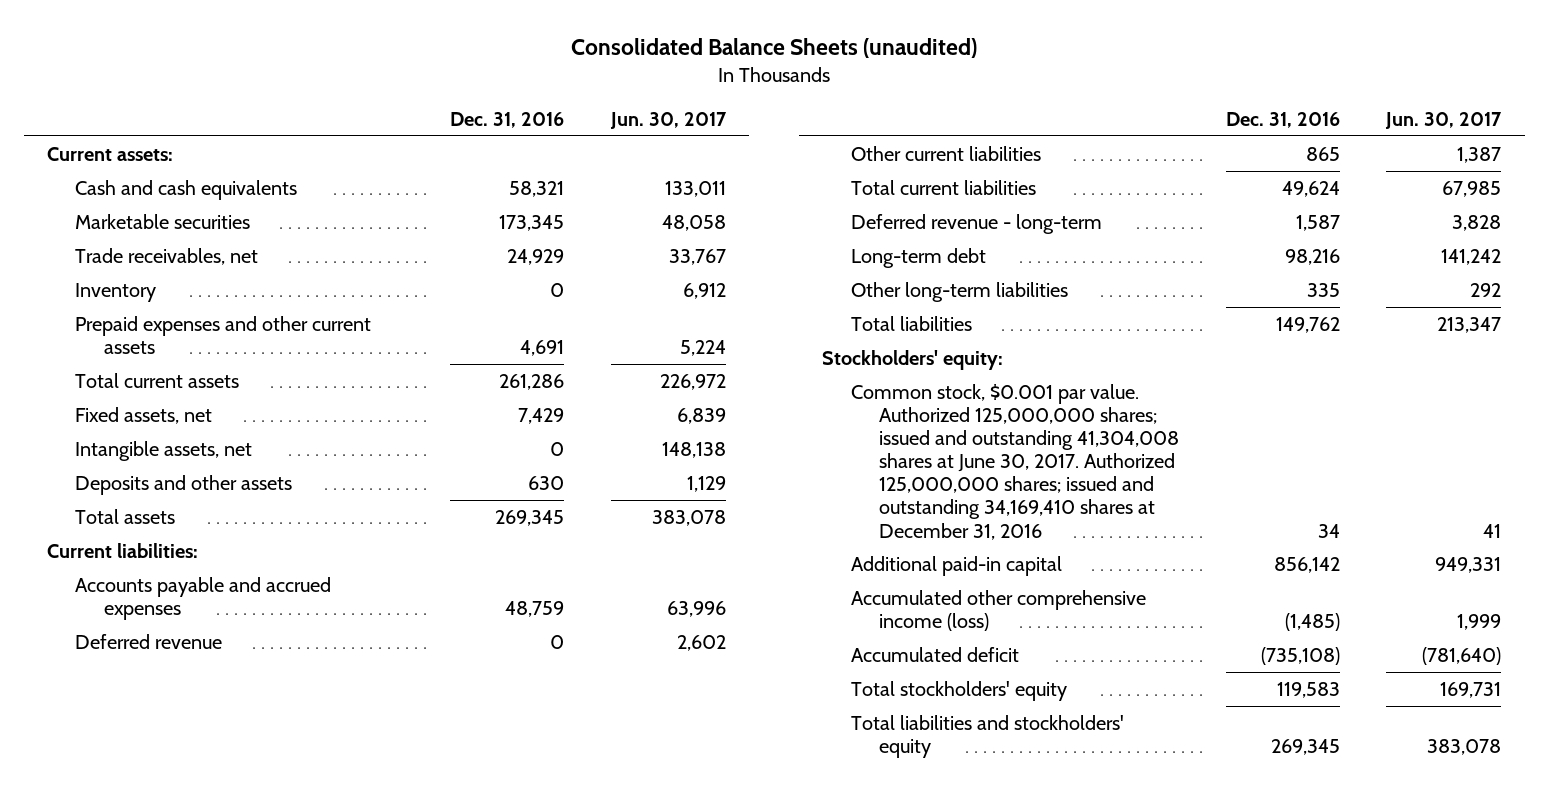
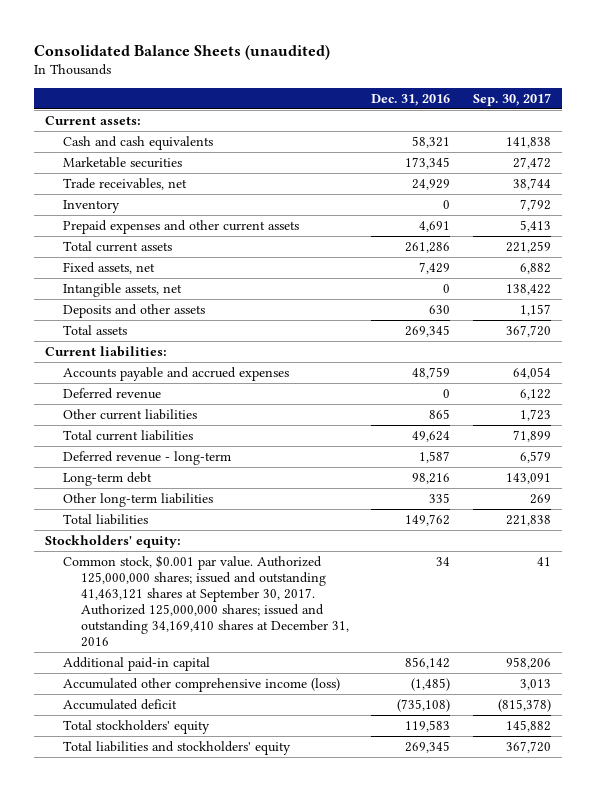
[609,112,727,130] Jun. 30, 2017 -> none
none -> [472,92,551,106] Sep. 30, 2017
[850,383,1180,540] Common stock, $0.001 par value. Authorized 125,000,000 shares; issued and outstanding 41,304,008 shares at June 30, 2017. Authorized 125,000,000 shares; issued and outstanding 34,169,410 shares at December 31, 2016 -> [63,554,349,648] Common stock, $0.001 par value. Authorized 125,000,000 shares; issued and outstanding 41,463,121 shares at September 30, 2017. Authorized 125,000,000 shares; issued and outstanding 34,169,410 shares at December 31, 2016

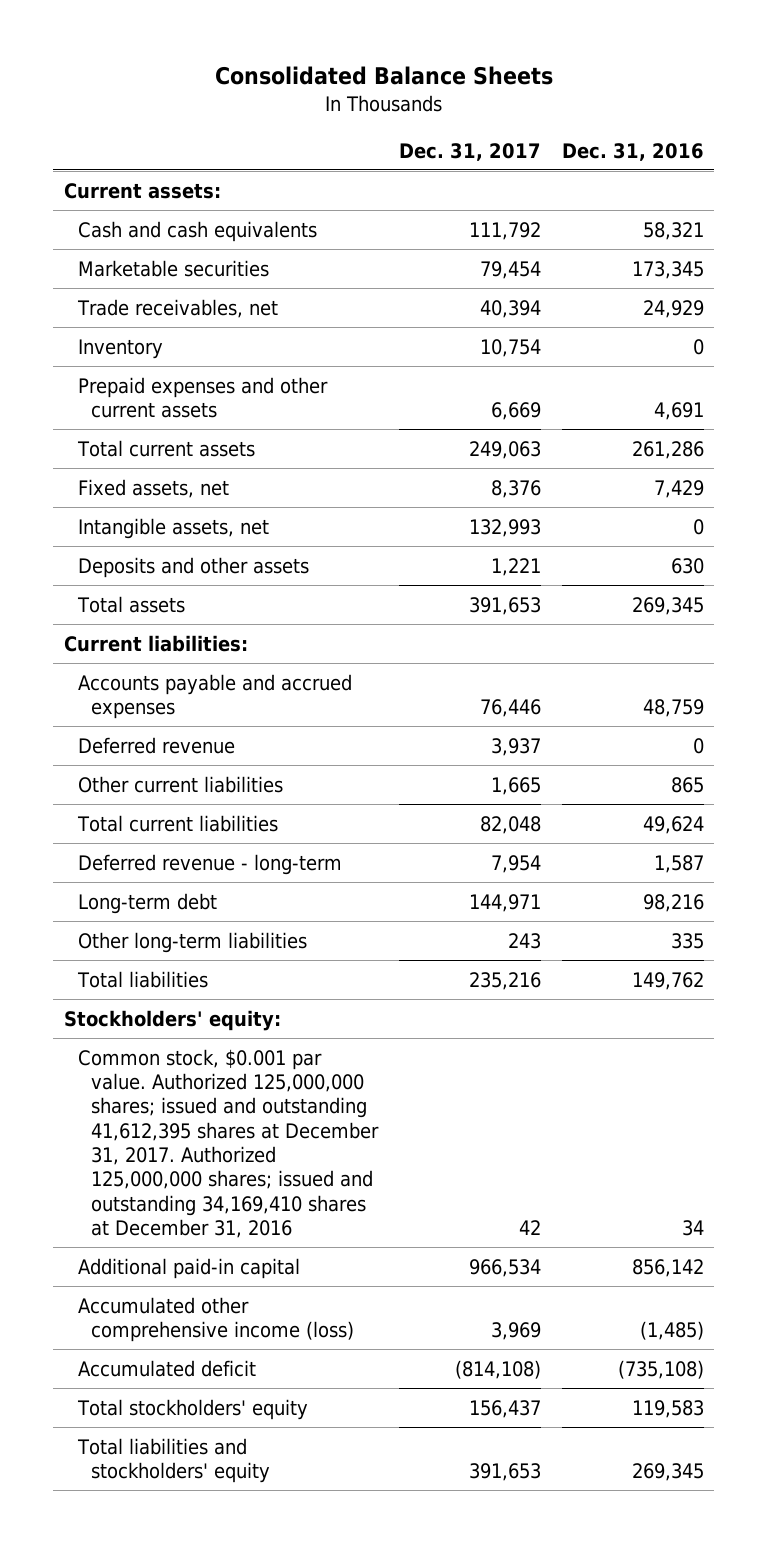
[34,44,331,60] Consolidated Balance Sheets (unaudited) -> [214,66,553,86] Consolidated Balance Sheets
[472,92,551,106] Sep. 30, 2017 -> none
none -> [399,142,542,161] Dec. 31, 2017
[63,554,349,648] Common stock, $0.001 par value. Authorized 125,000,000 shares; issued and outstanding 41,463,121 shares at September 30, 2017. Authorized 125,000,000 shares; issued and outstanding 34,169,410 shares at December 31, 2016 -> [77,1048,380,1239] Common stock, $0.001 par value. Authorized 125,000,000 shares; issued and outstanding 41,612,395 shares at December 31, 2017. Authorized 125,000,000 shares; issued and outstanding 34,169,410 shares at December 31, 2016

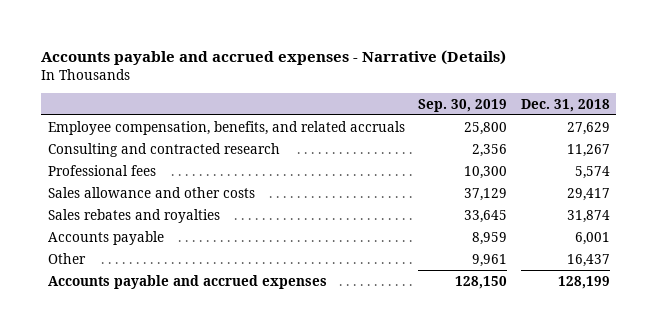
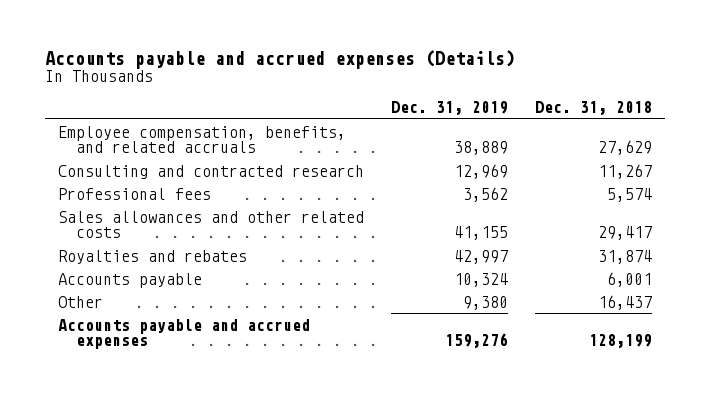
[41,49,507,65] Accounts payable and accrued expenses - Narrative (Details) -> [44,49,515,69] Accounts payable and accrued expenses (Details)
[418,98,508,112] Sep. 30, 2019 -> none
none -> [390,100,508,115] Dec. 31, 2019
[47,186,255,198] Sales allowance and other costs -> [58,210,365,238] Sales allowances and other related costs
[47,208,220,223] Sales rebates and royalties -> [58,249,248,264] Royalties and rebates

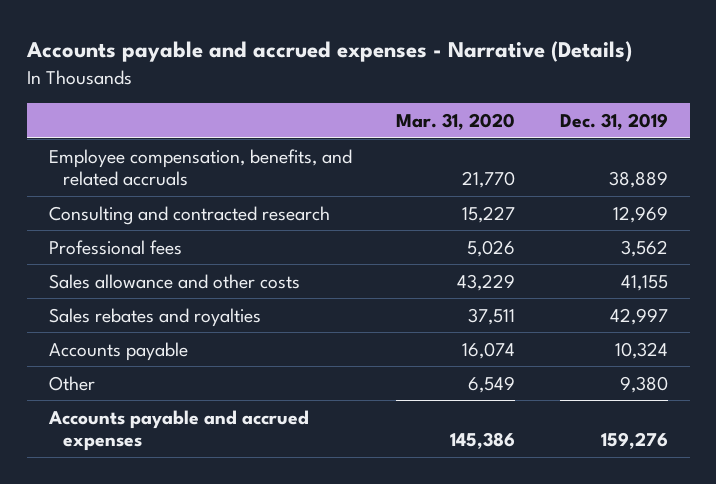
[44,49,515,69] Accounts payable and accrued expenses (Details) -> [25,41,632,63] Accounts payable and accrued expenses - Narrative (Details)
[534,100,652,115] Dec. 31, 2018 -> none
none -> [396,112,516,130] Mar. 31, 2020
[58,210,365,238] Sales allowances and other related costs -> [48,273,300,289] Sales allowance and other costs
[58,249,248,264] Royalties and rebates -> [48,307,261,327] Sales rebates and royalties

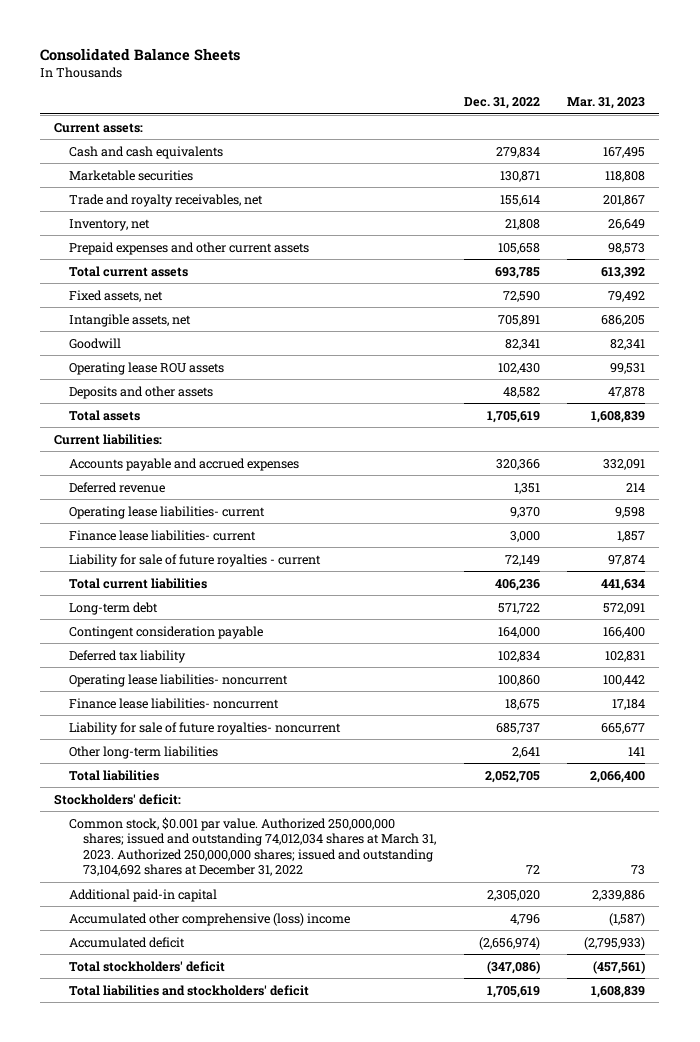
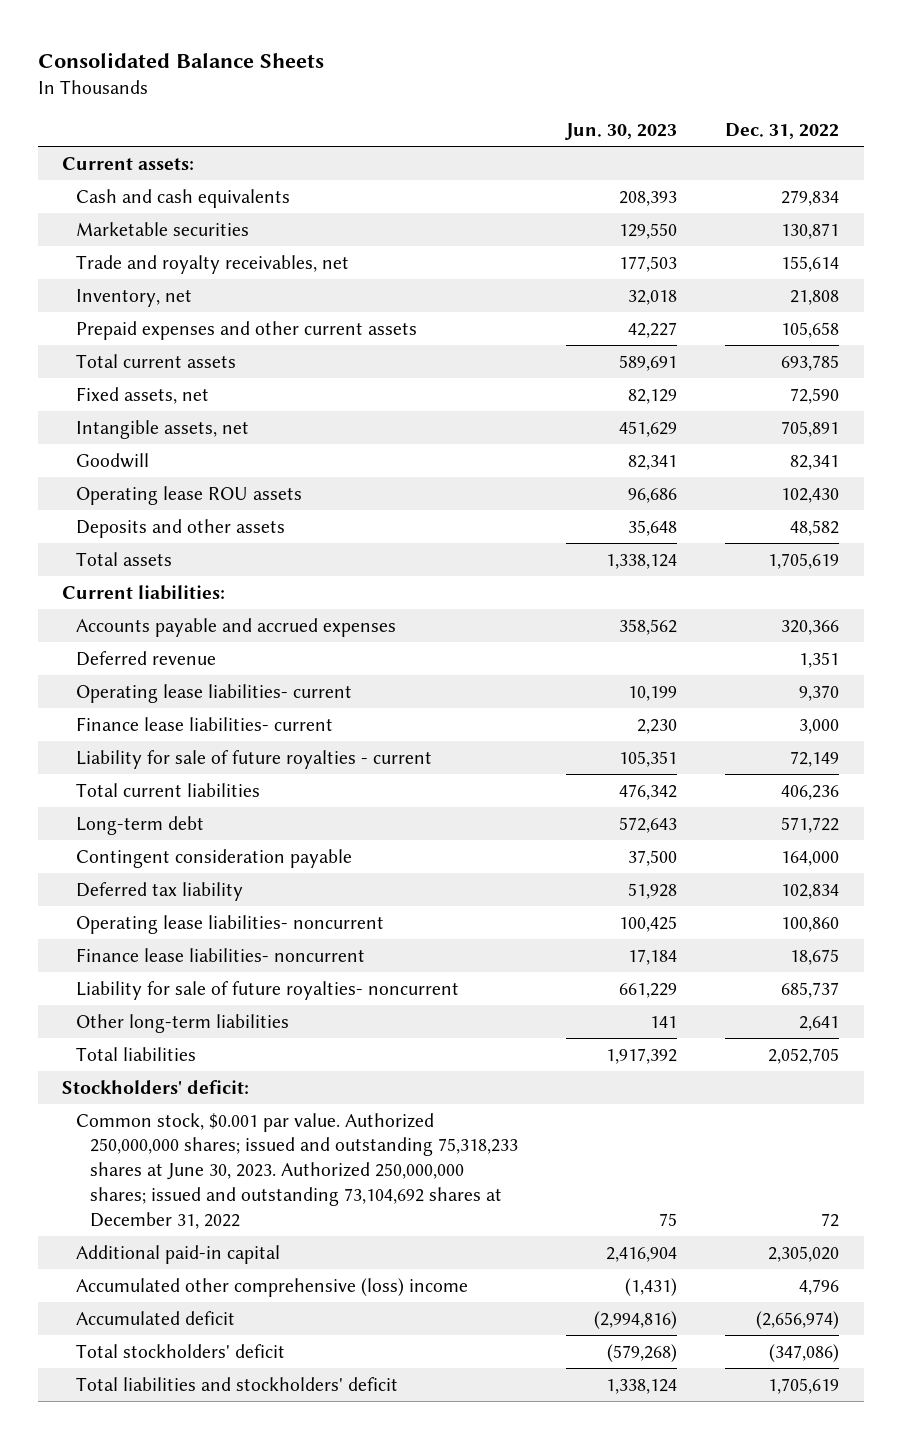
[567,96,646,109] Mar. 31, 2023 -> none
none -> [565,123,678,141] Jun. 30, 2023
[68,816,436,876] Common stock, $0.001 par value. Authorized 250,000,000 shares; issued and outstanding 74,012,034 shares at March 31, 2023. Authorized 250,000,000 shares; issued and outstanding 73,104,692 shares at December 31, 2022 -> [76,1112,518,1230] Common stock, $0.001 par value. Authorized 250,000,000 shares; issued and outstanding 75,318,233 shares at June 30, 2023. Authorized 250,000,000 shares; issued and outstanding 73,104,692 shares at December 31, 2022

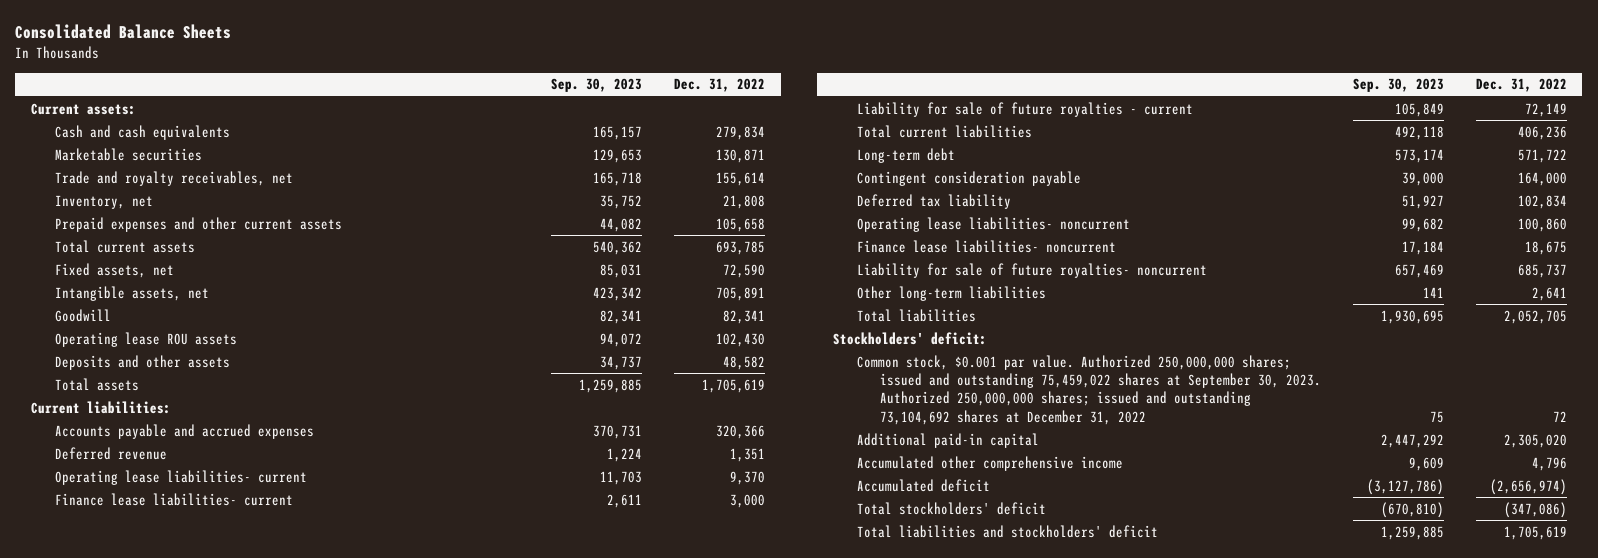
[565,123,678,141] Jun. 30, 2023 -> none
none -> [550,78,642,93] Sep. 30, 2023
[76,1112,518,1230] Common stock, $0.001 par value. Authorized 250,000,000 shares; issued and outstanding 75,318,233 shares at June 30, 2023. Authorized 250,000,000 shares; issued and outstanding 73,104,692 shares at December 31, 2022 -> [856,354,1321,425] Common stock, $0.001 par value. Authorized 250,000,000 shares; issued and outstanding 75,459,022 shares at September 30, 2023. Authorized 250,000,000 shares; issued and outstanding 73,104,692 shares at December 31, 2022
[76,1277,469,1297] Accumulated other comprehensive (loss) income -> [856,455,1123,471] Accumulated other comprehensive income

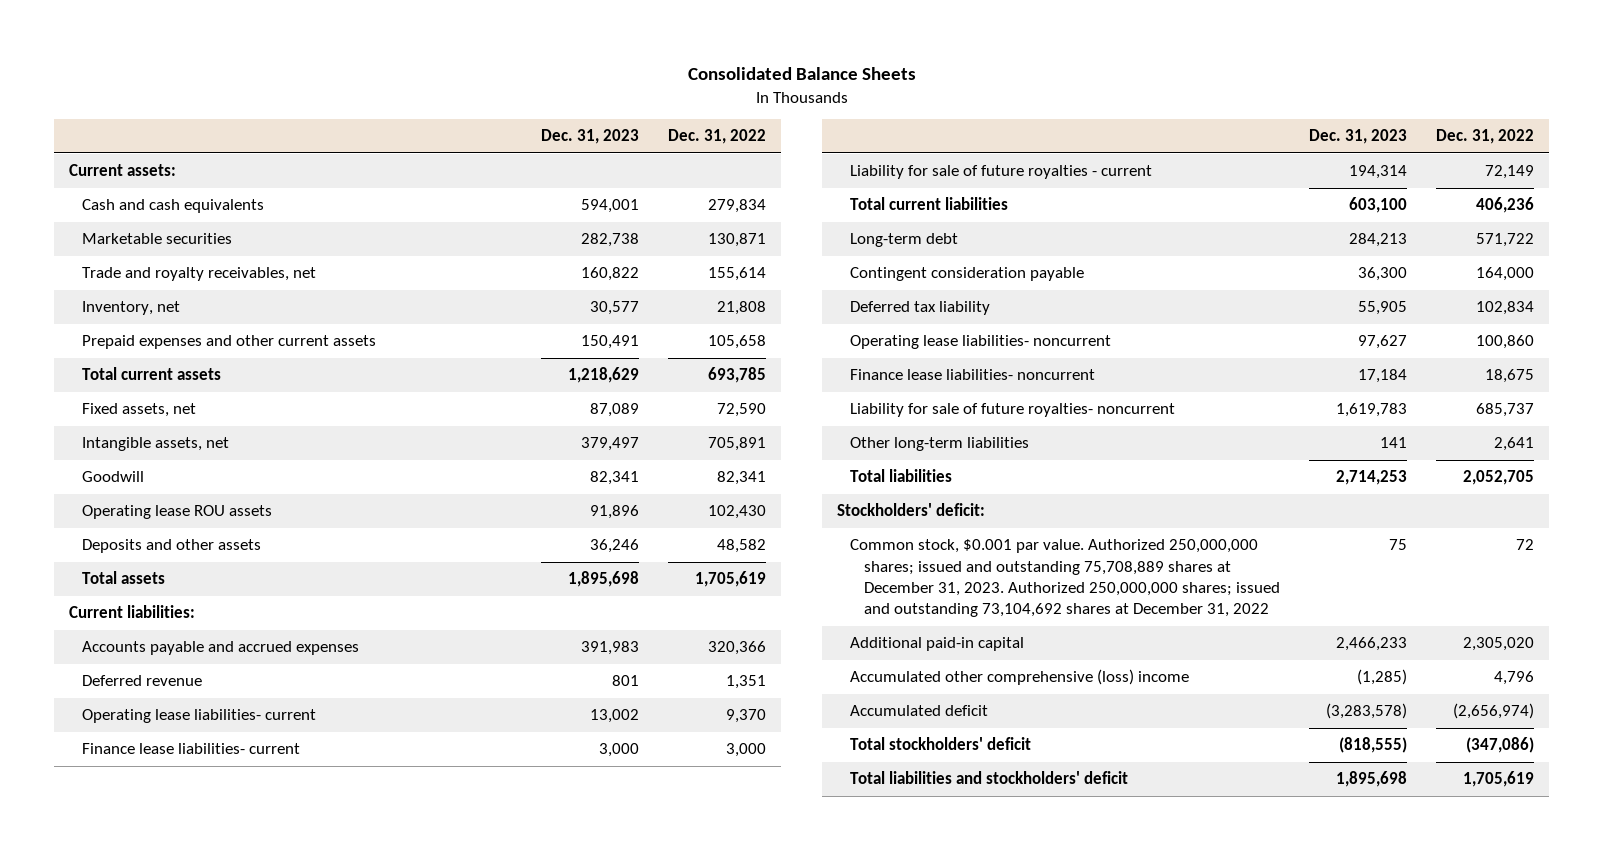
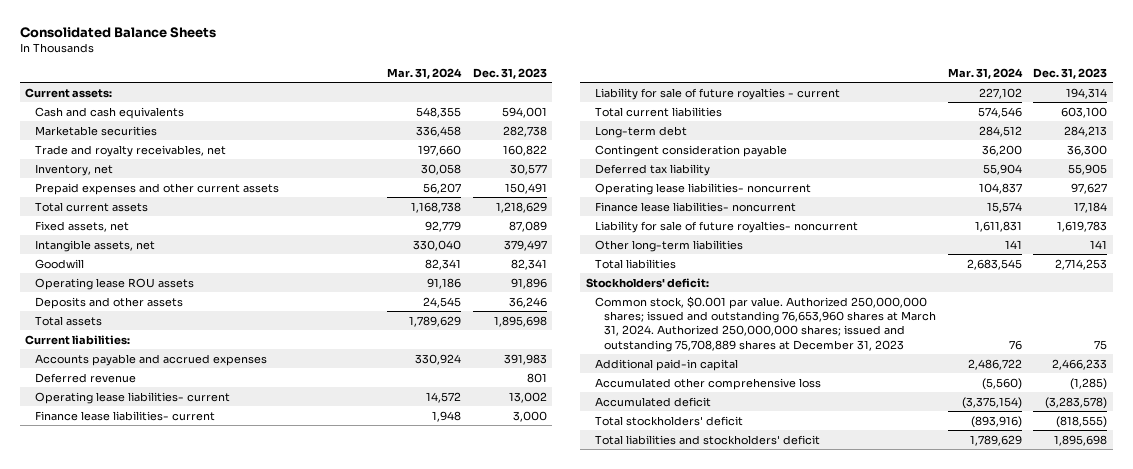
[668,129,767,145] Dec. 31, 2022 -> none
none -> [387,67,463,79] Mar. 31, 2024
[850,539,1281,618] Common stock, $0.001 par value. Authorized 250,000,000 shares; issued and outstanding 75,708,889 shares at December 31, 2023. Authorized 250,000,000 shares; issued and outstanding 73,104,692 shares at December 31, 2022 -> [595,295,937,352] Common stock, $0.001 par value. Authorized 250,000,000 shares; issued and outstanding 76,653,960 shares at March 31, 2024. Authorized 250,000,000 shares; issued and outstanding 75,708,889 shares at December 31, 2023
[850,669,1190,686] Accumulated other comprehensive (loss) income -> [595,377,822,390] Accumulated other comprehensive loss

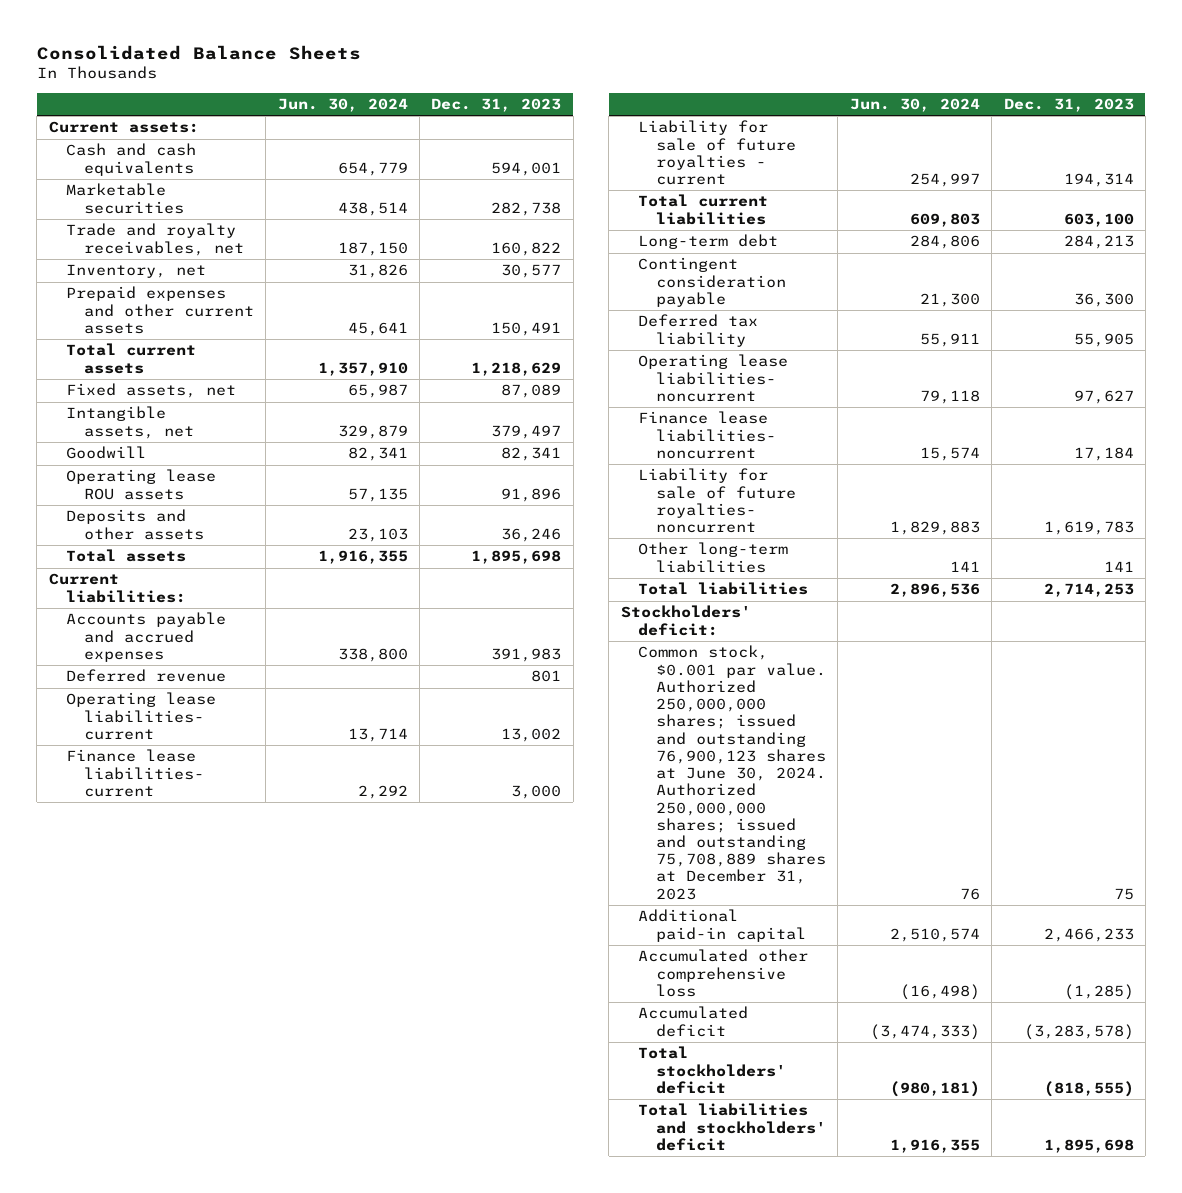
[387,67,463,79] Mar. 31, 2024 -> none
none -> [277,98,408,113] Jun. 30, 2024
[595,295,937,352] Common stock, $0.001 par value. Authorized 250,000,000 shares; issued and outstanding 76,653,960 shares at March 31, 2024. Authorized 250,000,000 shares; issued and outstanding 75,708,889 shares at December 31, 2023 -> [638,645,827,900] Common stock, $0.001 par value. Authorized 250,000,000 shares; issued and outstanding 76,900,123 shares at June 30, 2024. Authorized 250,000,000 shares; issued and outstanding 75,708,889 shares at December 31, 2023

